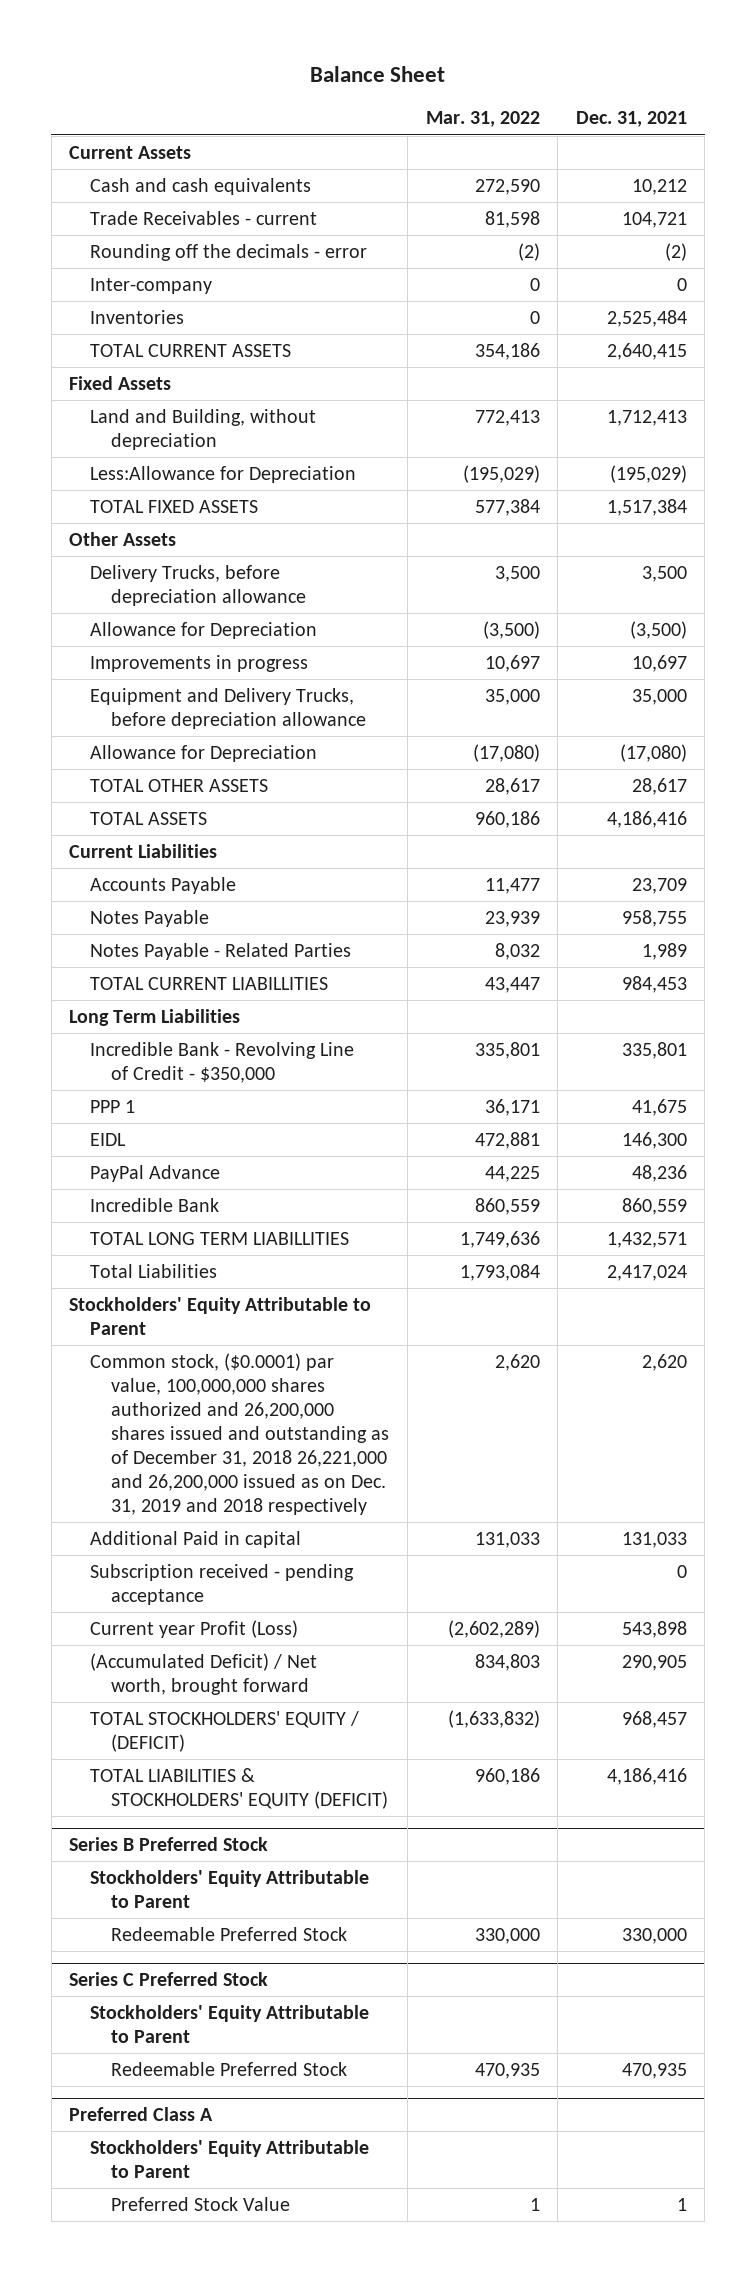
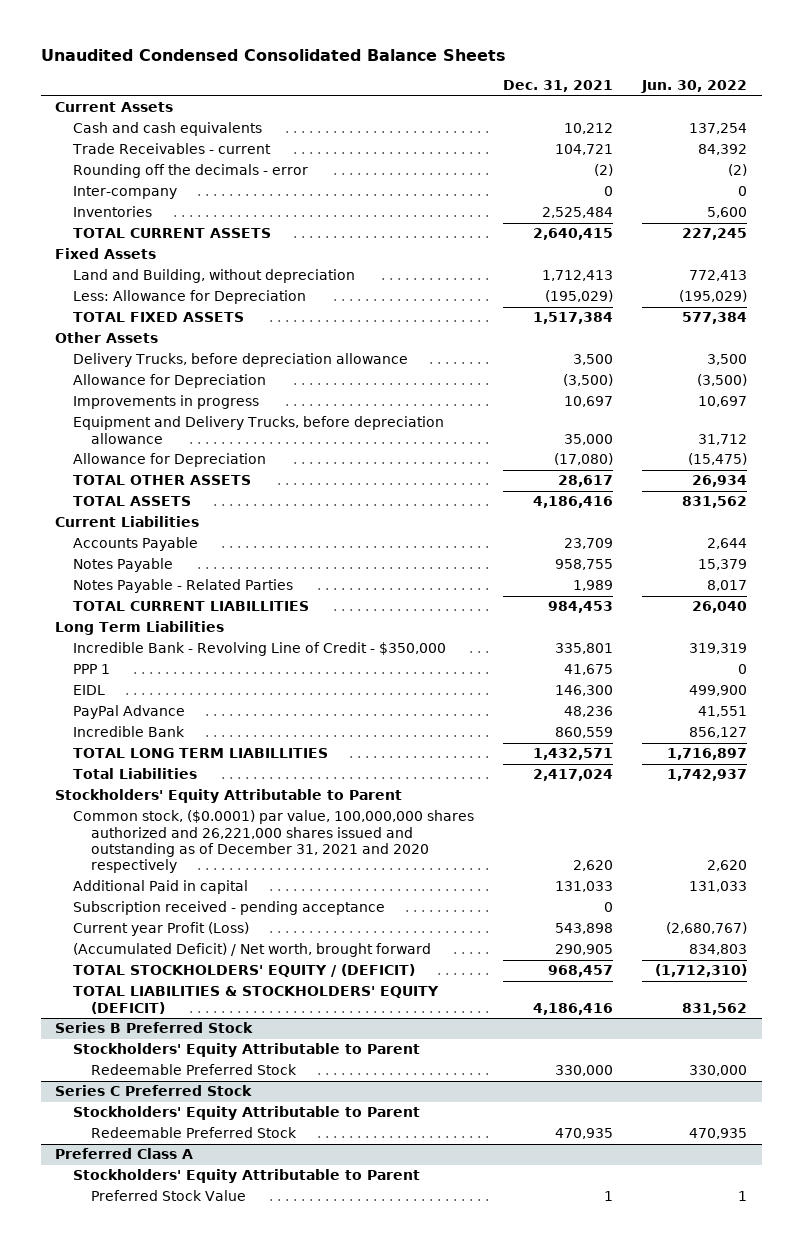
[310,65,446,82] Balance Sheet -> [40,49,506,62] Unaudited Condensed Consolidated Balance Sheets
[425,111,540,128] Mar. 31, 2022 -> none
none -> [641,80,748,94] Jun. 30, 2022
[90,466,357,484] Less:Allowance for Depreciation -> [73,290,307,305] Less: Allowance for Depreciation
[90,1353,390,1516] Common stock, ($0.0001) par value, 100,000,000 shares authorized and 26,200,000 shares issued and outstanding as of December 31, 2018 26,221,000 and 26,200,000 issued as on Dec. 31, 2019 and 2018 respectively -> [73,810,475,874] Common stock, ($0.0001) par value, 100,000,000 shares authorized and 26,221,000 shares issued and outstanding as of December 31, 2021 and 2020 respectively

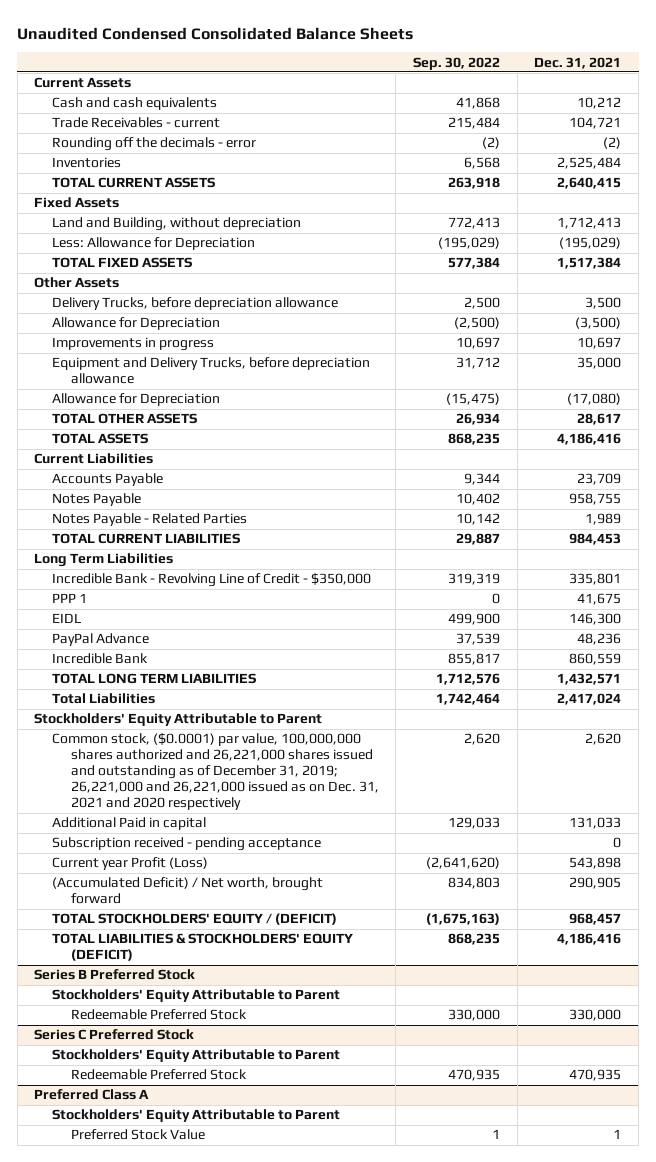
[641,80,748,94] Jun. 30, 2022 -> none
none -> [412,56,500,70] Sep. 30, 2022
[73,186,178,200] Inter-company -> none
[73,601,310,612] TOTAL CURRENT LIABILLITIES -> [52,533,241,545] TOTAL CURRENT LIABILITIES
[73,748,329,759] TOTAL LONG TERM LIABILLITIES -> [52,673,257,685] TOTAL LONG TERM LIABILITIES
[73,810,475,874] Common stock, ($0.0001) par value, 100,000,000 shares authorized and 26,221,000 shares issued and outstanding as of December 31, 2021 and 2020 respectively -> [52,733,379,811] Common stock, ($0.0001) par value, 100,000,000 shares authorized and 26,221,000 shares issued and outstanding as of December 31, 2019; 26,221,000 and 26,221,000 issued as on Dec. 31, 2021 and 2020 respectively

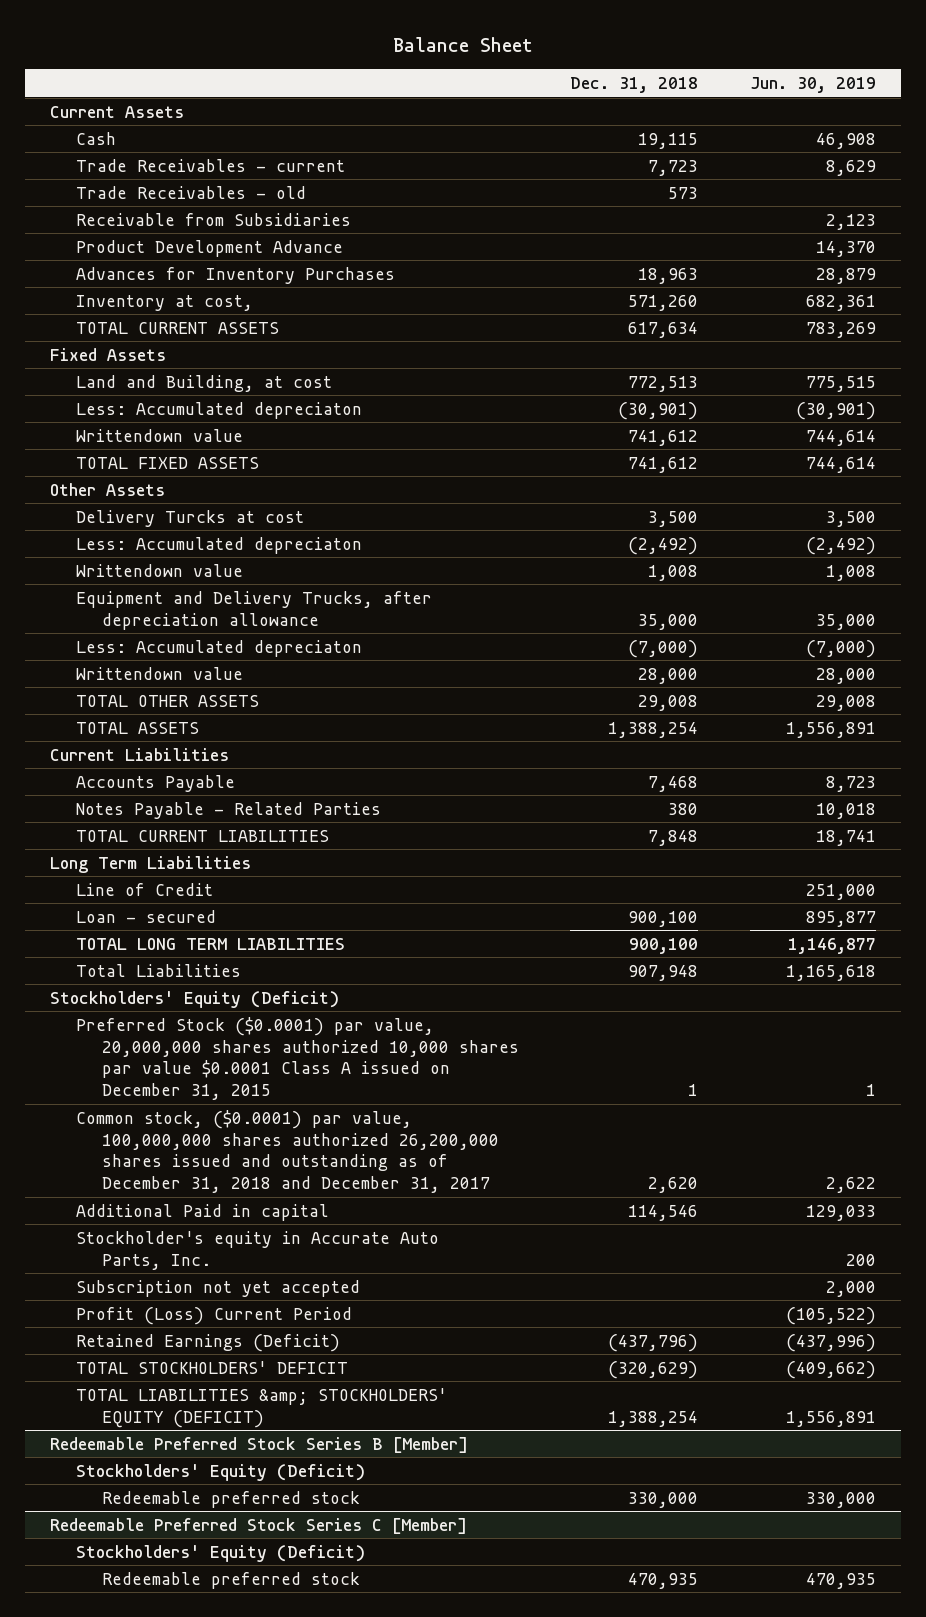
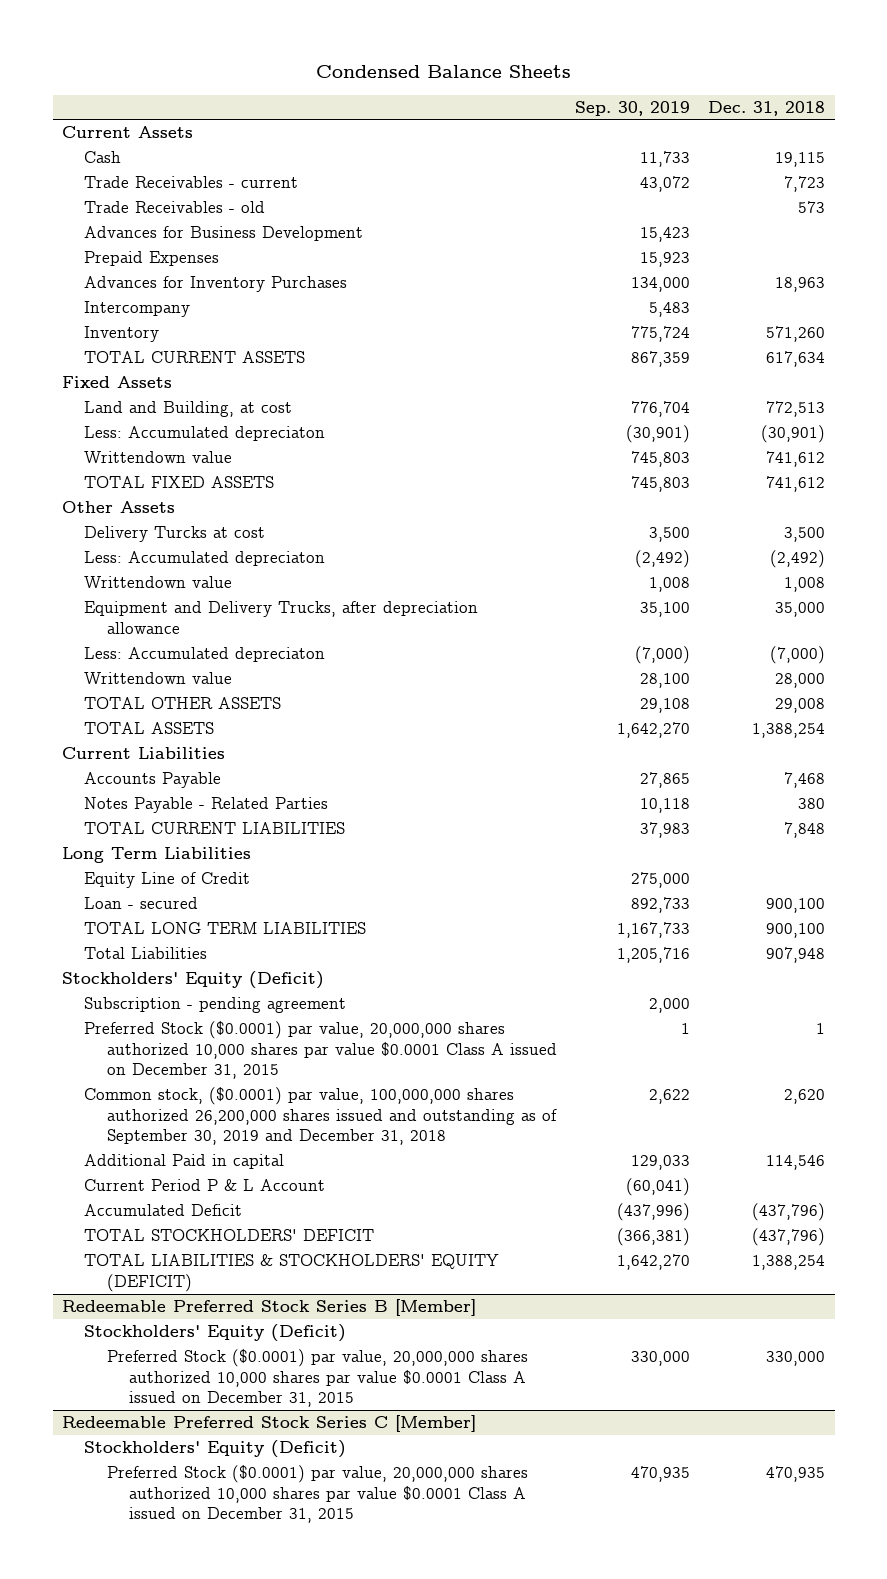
[393,36,534,52] Balance Sheet -> [315,65,571,79] Condensed Balance Sheets
[749,77,876,94] Jun. 30, 2019 -> none
none -> [575,100,691,116] Sep. 30, 2019
[76,212,352,226] Receivable from Subsidiaries -> none
[76,239,344,257] Product Development Advance -> [84,226,364,242] Advances for Business Development
none -> [84,251,220,267] Prepaid Expenses
none -> [84,301,191,318] Intercompany
[76,294,254,311] Inventory at cost, -> [84,326,160,343] Inventory
[76,882,214,896] Line of Credit -> [84,872,251,889] Equity Line of Credit
none -> [84,997,347,1014] Subscription - pending agreement
[76,1109,500,1194] Common stock, ($0.0001) par value, 100,000,000 shares authorized 26,200,000 shares issued and outstanding as of December 31, 2018 and December 31, 2017 -> [84,1087,557,1146] Common stock, ($0.0001) par value, 100,000,000 shares authorized 26,200,000 shares issued and outstanding as of September 30, 2019 and December 31, 2018
[76,1230,440,1270] Stockholder's equity in Accurate Auto Parts, Inc. -> none
[76,1279,361,1297] Subscription not yet accepted -> none
[76,1306,353,1325] Profit (Loss) Current Period -> none
none -> [84,1179,326,1192] Current Period P & L Account
[76,1333,341,1352] Retained Earnings (Deficit) -> [84,1204,243,1217] Accumulated Deficit
[608,1360,699,1379] (320,629) -> [752,1228,826,1247] (437,796)
[76,1387,448,1428] TOTAL LIABILITIES &amp; STOCKHOLDERS' EQUITY (DEFICIT) -> [84,1254,500,1292] TOTAL LIABILITIES & STOCKHOLDERS' EQUITY (DEFICIT)
[102,1490,361,1508] Redeemable preferred stock -> none
none -> [106,1349,528,1408] Preferred Stock ($0.0001) par value, 20,000,000 shares authorized 10,000 shares par value $0.0001 Class A issued on December 31, 2015
[102,1571,361,1589] Redeemable preferred stock -> [106,1465,528,1524] Preferred Stock ($0.0001) par value, 20,000,000 shares authorized 10,000 shares par value $0.0001 Class A issued on December 31, 2015

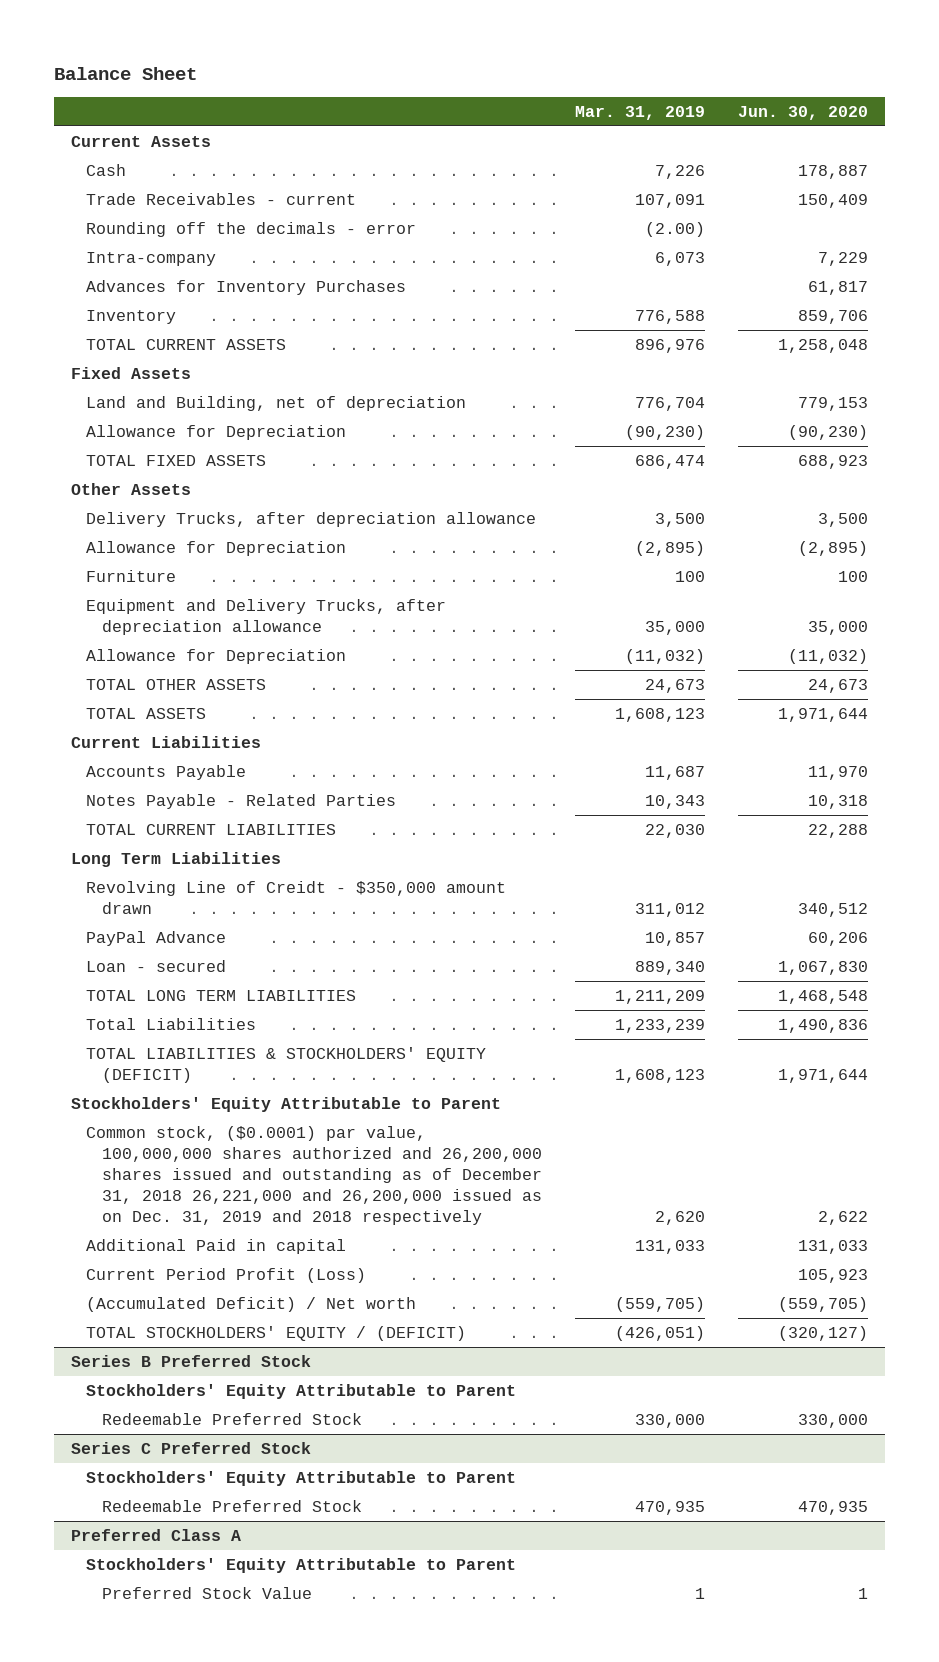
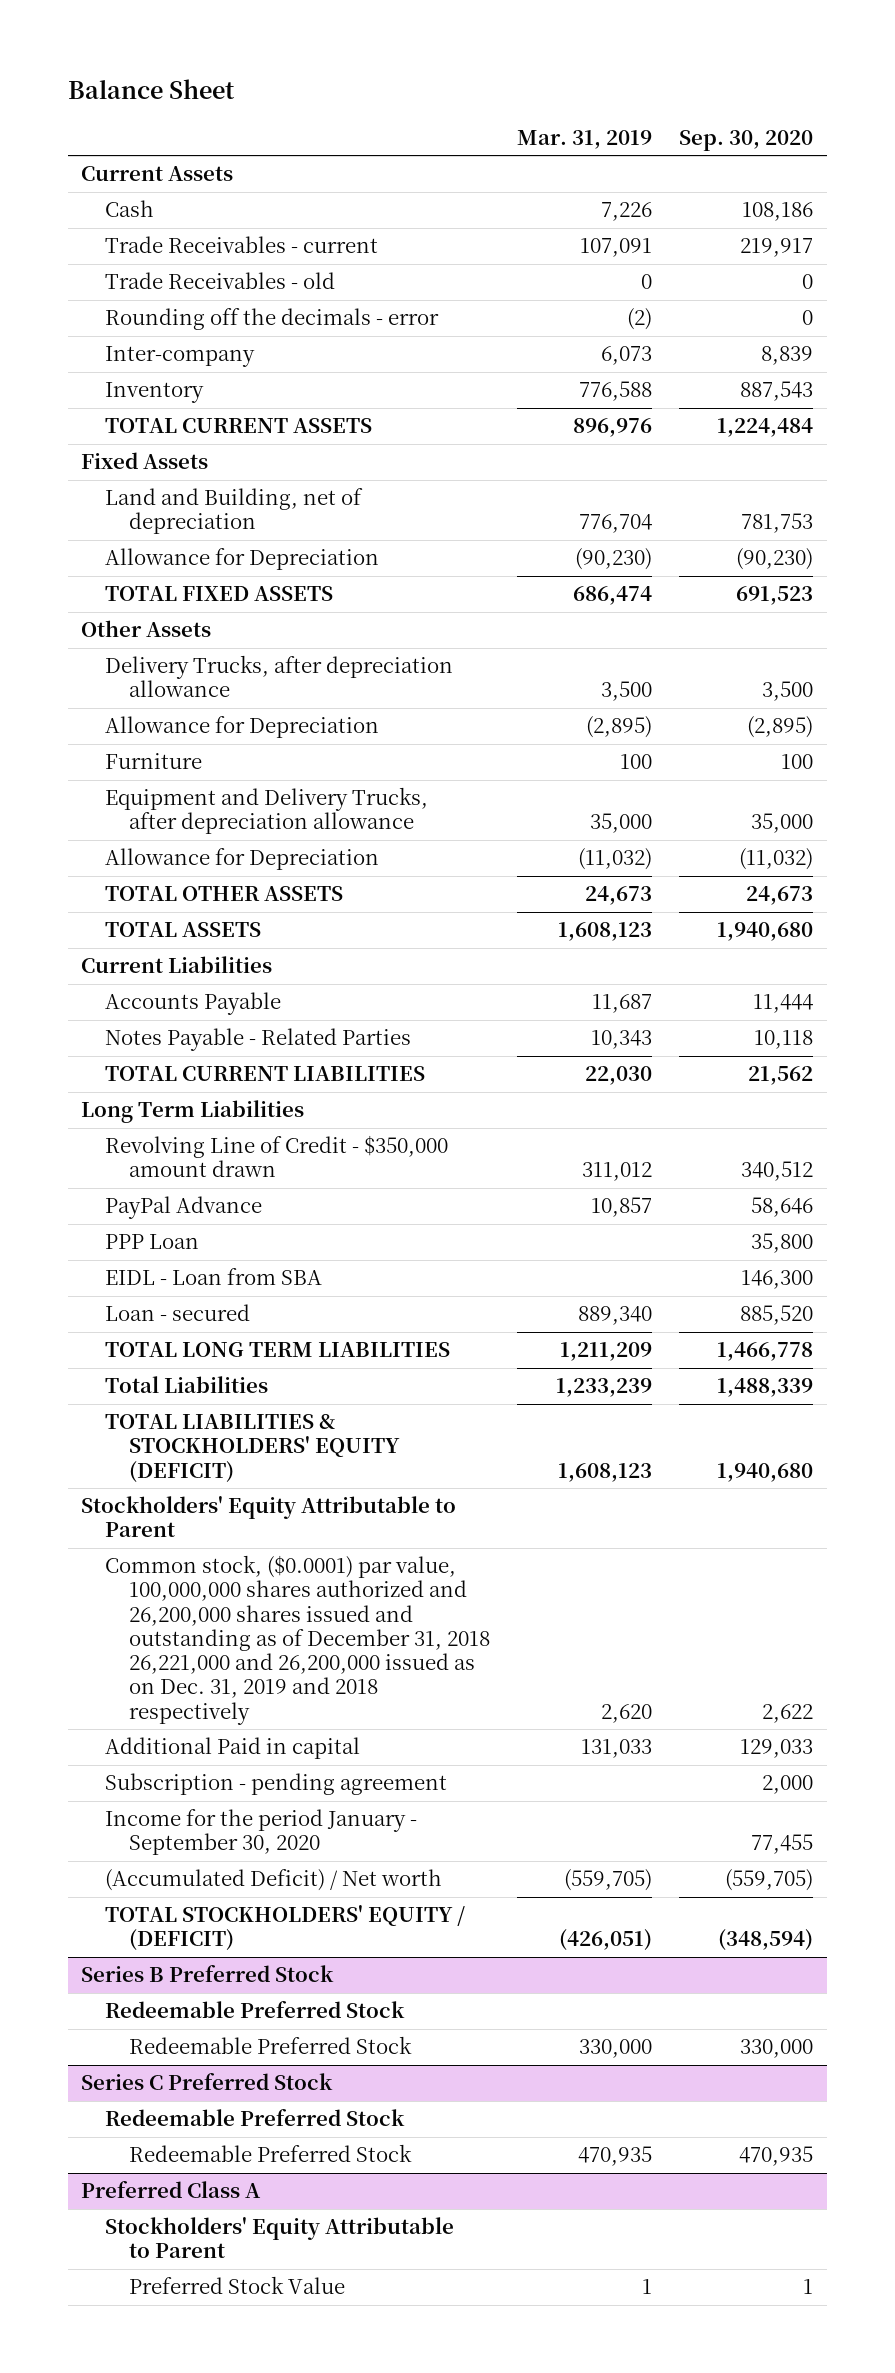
[738,105,869,120] Jun. 30, 2020 -> none
none -> [679,130,814,152] Sep. 30, 2020
[86,280,407,296] Advances for Inventory Purchases -> none
none -> [105,272,336,290] Trade Receivables - old
[645,222,706,238] (2.00) -> [627,308,653,331] (2)
[86,252,217,267] Intra-company -> [105,346,256,368] Inter-company
[86,881,507,915] Revolving Line of Creidt - $350,000 amount drawn -> [105,1135,449,1178] Revolving Line of Credit - $350,000 amount drawn
none -> [105,1234,200,1250] PPP Loan
none -> [105,1268,323,1286] EIDL - Loan from SBA
[86,1268,367,1284] Current Period Profit (Loss) -> none
none -> [105,1773,448,1796] Subscription - pending agreement
none -> [105,1809,418,1856] Income for the period January - September 30, 2020
[86,1384,517,1400] Stockholders' Equity Attributable to Parent -> none
none -> [105,2001,406,2019] Redeemable Preferred Stock
[86,1471,517,1487] Stockholders' Equity Attributable to Parent -> none
none -> [105,2109,406,2127] Redeemable Preferred Stock

